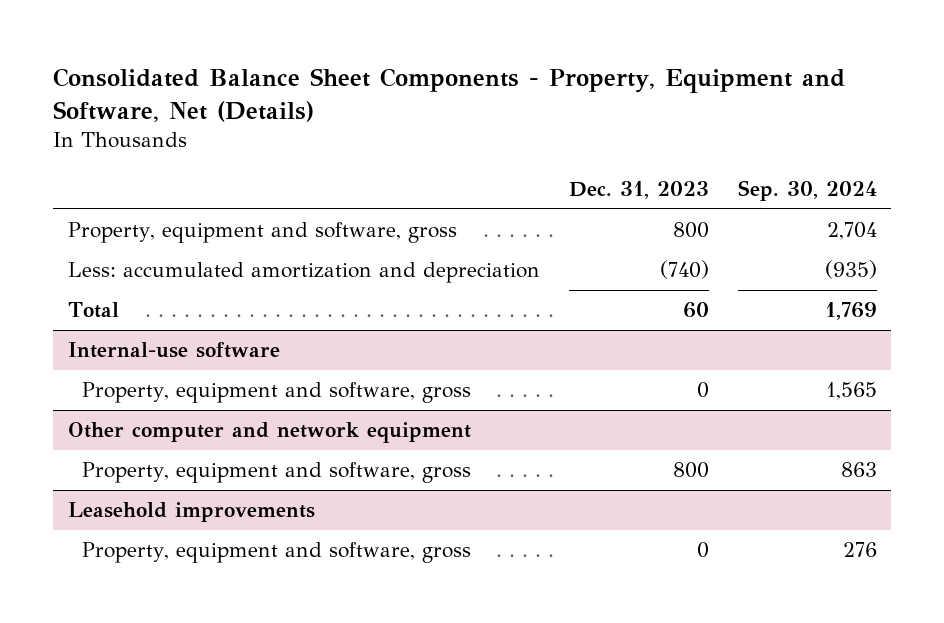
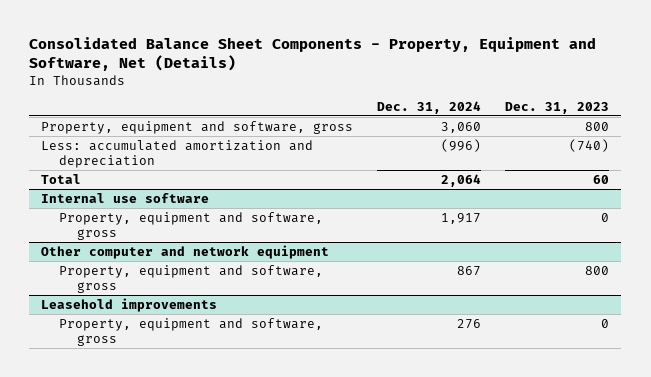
[737,180,877,202] Sep. 30, 2024 -> none
none -> [377,100,482,114] Dec. 31, 2024
[67,342,280,359] Internal-use software -> [41,192,210,203] Internal use software

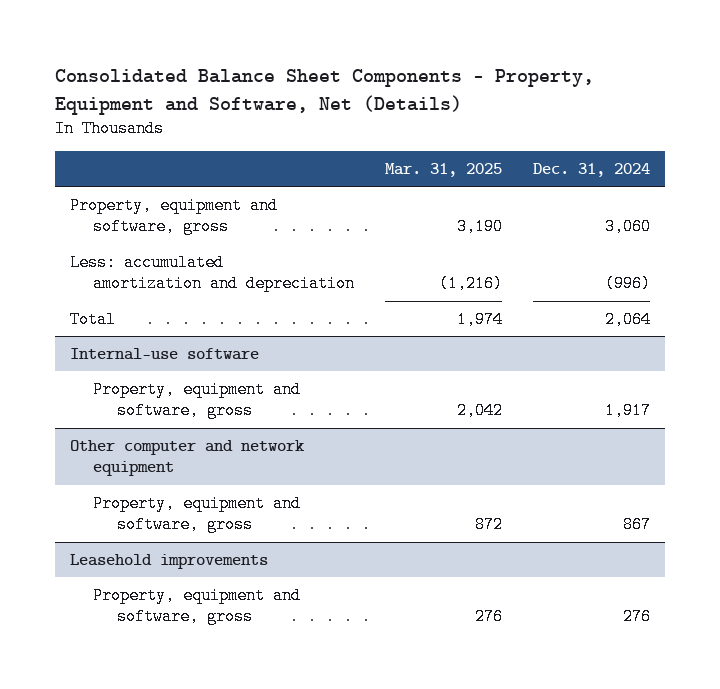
[505,101,610,114] Dec. 31, 2023 -> none
none -> [385,163,503,178] Mar. 31, 2025
[41,192,210,203] Internal use software -> [70,348,260,361] Internal-use software

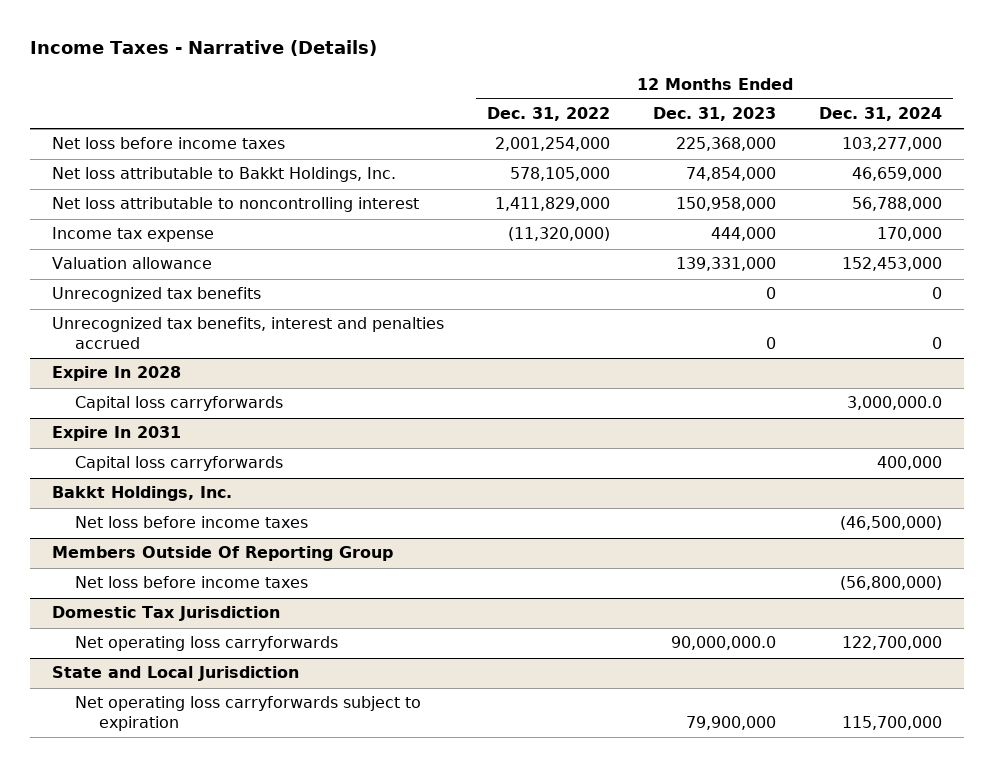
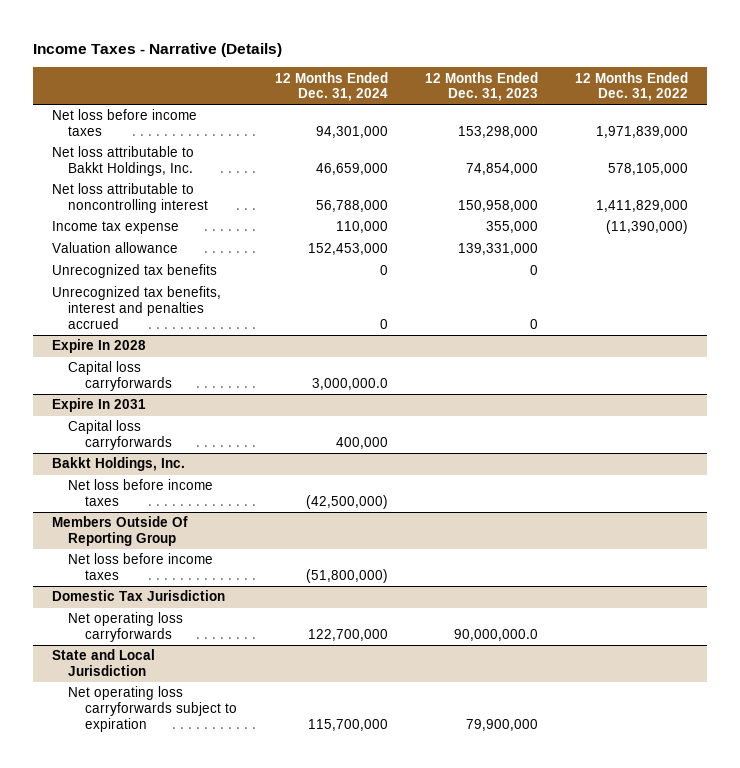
[494,137,610,152] 2,001,254,000 -> [596,126,689,139] 1,971,839,000
[676,137,777,152] 225,368,000 -> [457,126,538,139] 153,298,000
[842,137,943,152] 103,277,000 -> [315,126,388,139] 94,301,000
[507,227,610,242] (11,320,000) -> [606,220,689,235] (11,390,000)
[711,227,777,242] 444,000 -> [485,221,538,234] 355,000
[877,227,943,242] 170,000 -> [335,221,388,234] 110,000
[840,516,943,531] (46,500,000) -> [305,495,388,510] (42,500,000)
[840,576,943,591] (56,800,000) -> [305,569,388,584] (51,800,000)

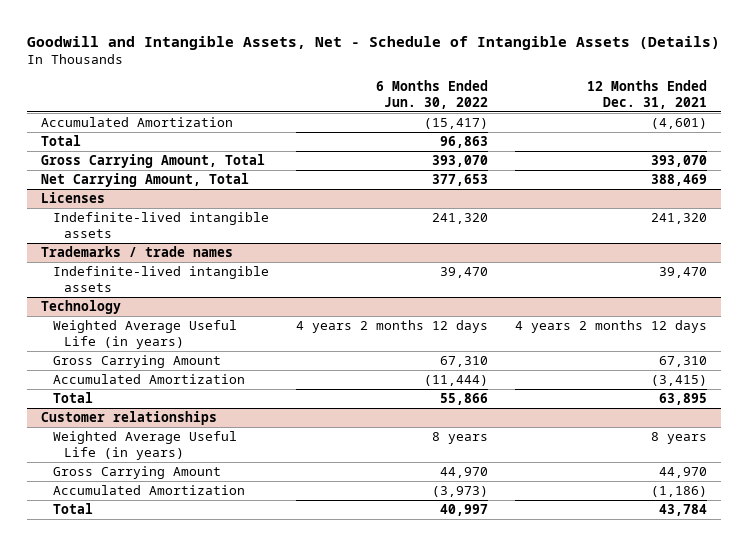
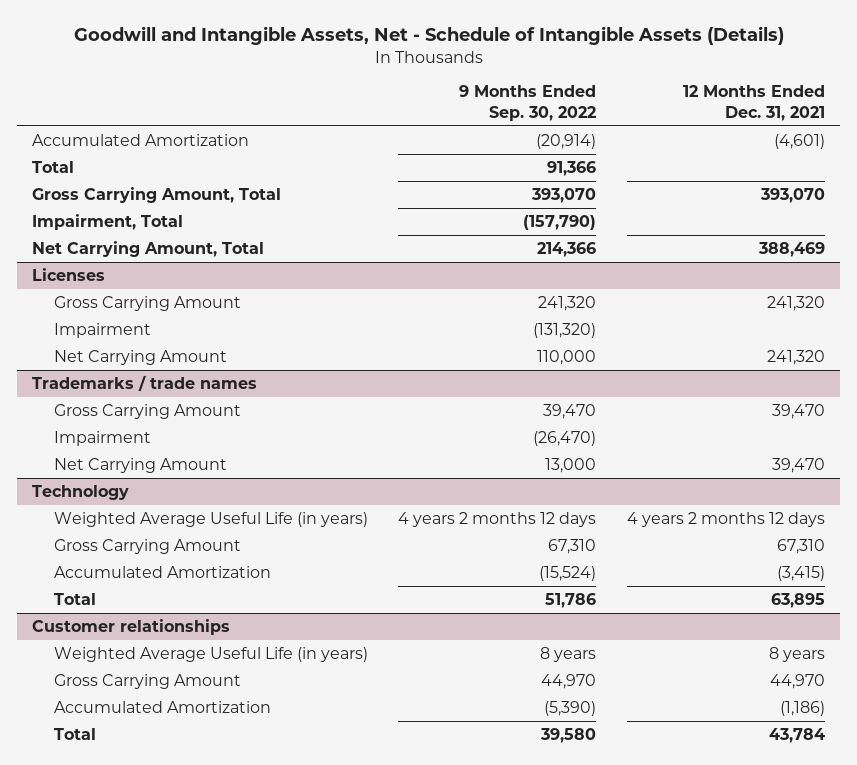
[375,80,488,109] 6 Months Ended Jun. 30, 2022 -> none
none -> [459,85,597,121] 9 Months Ended Sep. 30, 2022
none -> [32,213,184,230] Impairment, Total
none -> [53,295,241,311] Gross Carrying Amount
none -> [53,322,151,338] Impairment
[52,212,269,238] Indefinite-lived intangible assets -> [53,349,227,365] Net Carrying Amount
none -> [53,403,241,419] Gross Carrying Amount
none -> [53,430,151,446] Impairment
[52,266,269,292] Indefinite-lived intangible assets -> [53,457,227,473] Net Carrying Amount

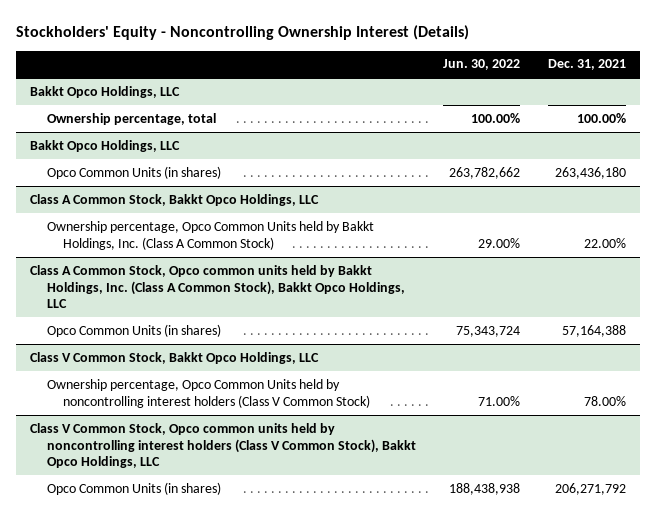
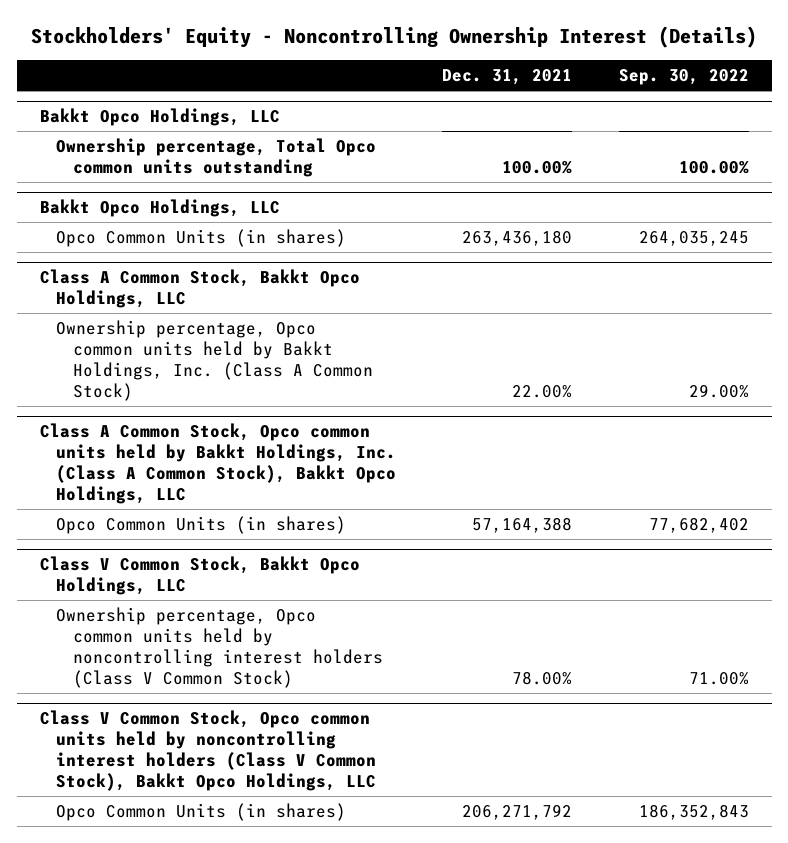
[443,59,521,71] Jun. 30, 2022 -> none
none -> [618,69,749,86] Sep. 30, 2022
[46,112,216,125] Ownership percentage, total -> [56,138,377,177] Ownership percentage, Total Opco common units outstanding
[46,220,374,250] Ownership percentage, Opco Common Units held by Bakkt Holdings, Inc. (Class A Common Stock) -> [56,320,373,401] Ownership percentage, Opco common units held by Bakkt Holdings, Inc. (Class A Common Stock)
[46,378,371,408] Ownership percentage, Opco Common Units held by noncontrolling interest holders (Class V Common Stock) -> [56,607,383,688] Ownership percentage, Opco common units held by noncontrolling interest holders (Class V Common Stock)

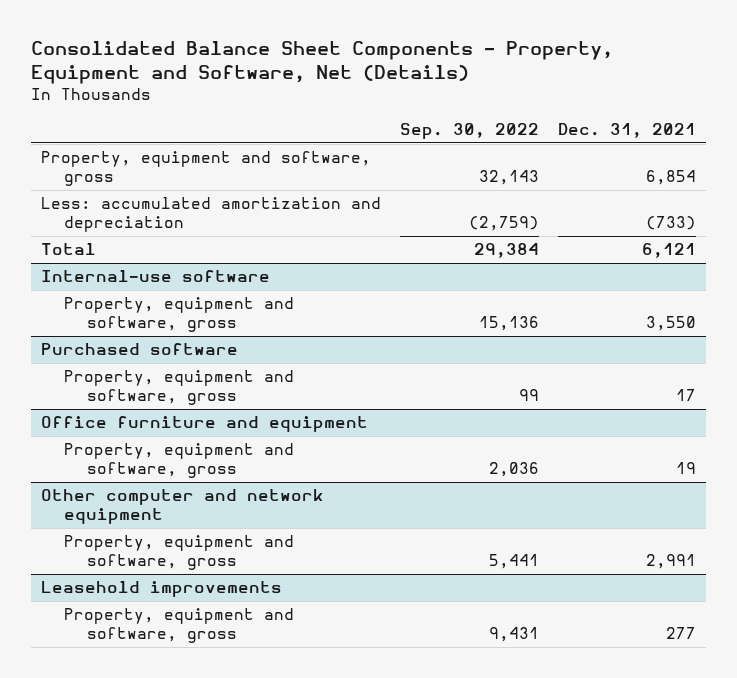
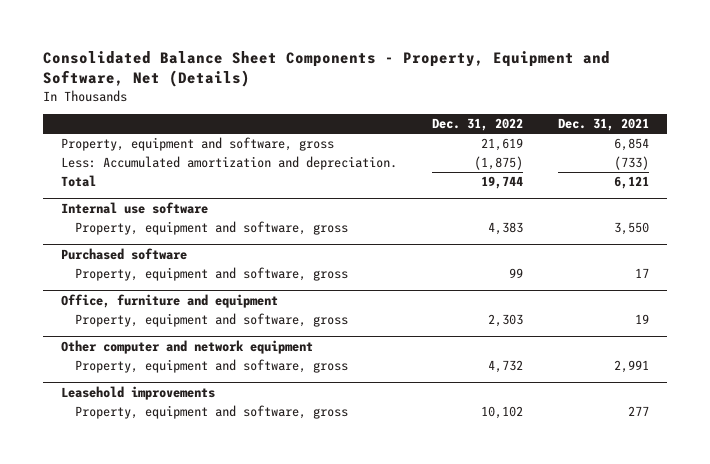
[400,122,540,139] Sep. 30, 2022 -> none
none -> [432,117,524,131] Dec. 31, 2022
[40,197,381,233] Less: accumulated amortization and depreciation -> [60,156,397,171] Less: Accumulated amortization and depreciation.
[40,270,270,283] Internal-use software -> [60,201,208,214] Internal use software
[40,416,368,433] Office furniture and equipment -> [60,293,278,308] Office, furniture and equipment

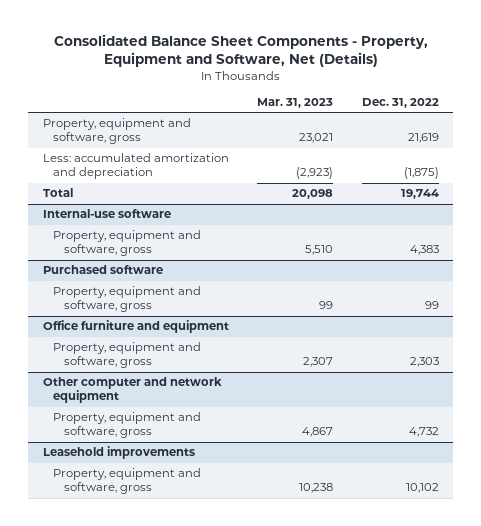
[558,117,650,131] Dec. 31, 2021 -> none
none -> [257,97,334,108] Mar. 31, 2023
[60,156,397,171] Less: Accumulated amortization and depreciation. -> [42,153,229,180] Less: accumulated amortization and depreciation
[60,201,208,214] Internal use software -> [42,209,171,219] Internal-use software
[60,293,278,308] Office, furniture and equipment -> [42,320,229,334] Office furniture and equipment

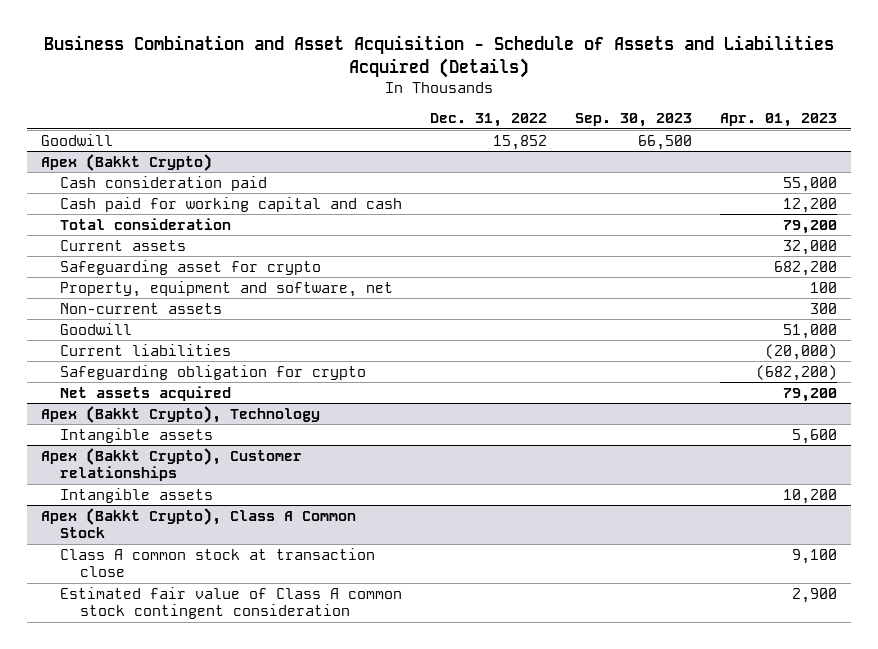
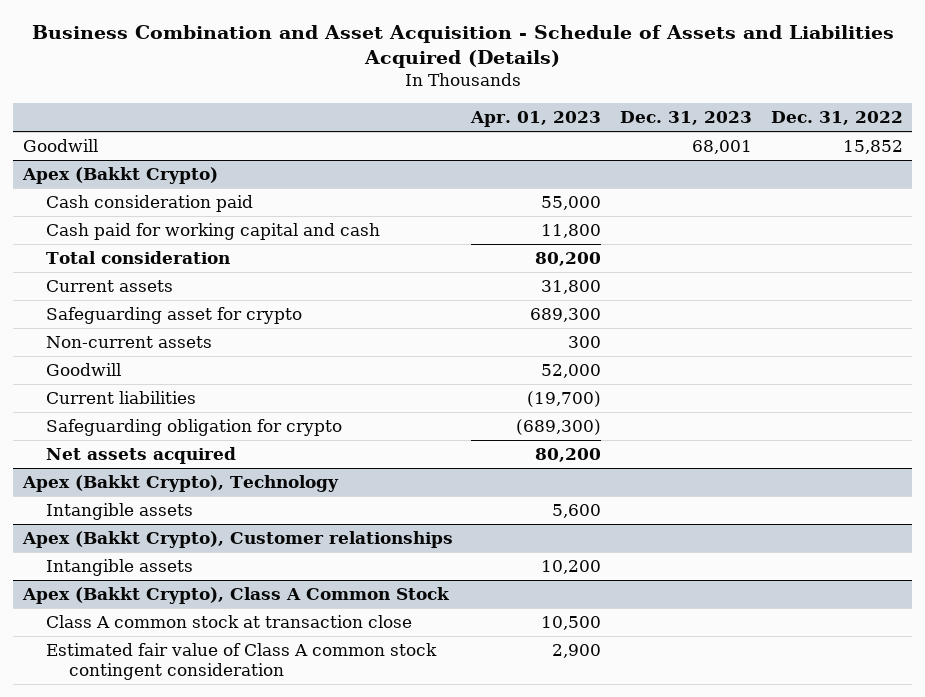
[575,113,693,128] Sep. 30, 2023 -> none
none -> [619,111,752,126] Dec. 31, 2023
[60,280,394,297] Property, equipment and software, net -> none
[782,197,837,213] 12,200 -> [541,224,602,239] 11,800
[782,219,837,234] 79,200 -> [535,252,602,267] 80,200
[782,239,837,255] 32,000 -> [541,280,602,295] 31,800
[773,260,837,276] 682,200 -> [530,308,602,323] 689,300
[782,323,837,339] 51,000 -> [541,364,602,379] 52,000
[764,343,837,360] (20,000) -> [527,391,602,408] (19,700)
[755,364,837,381] (682,200) -> [516,419,602,436] (689,300)
[782,387,837,402] 79,200 -> [535,448,602,463] 80,200
[791,548,837,564] 9,100 -> [541,616,602,631] 10,500

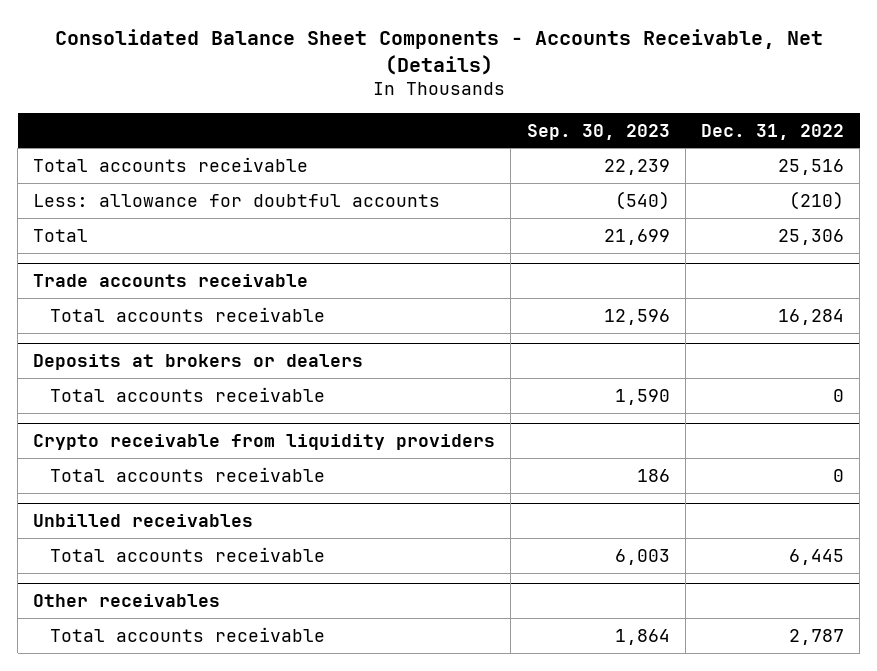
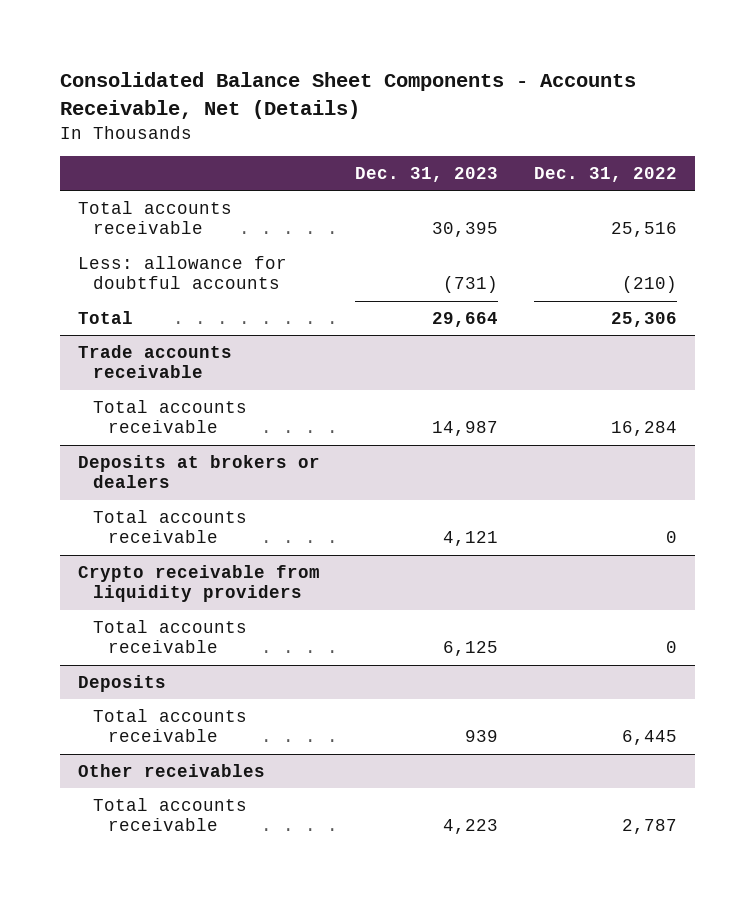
[526,123,670,140] Sep. 30, 2023 -> none
none -> [355,167,499,183] Dec. 31, 2023
[33,514,254,528] Unbilled receivables -> [77,674,166,692] Deposits

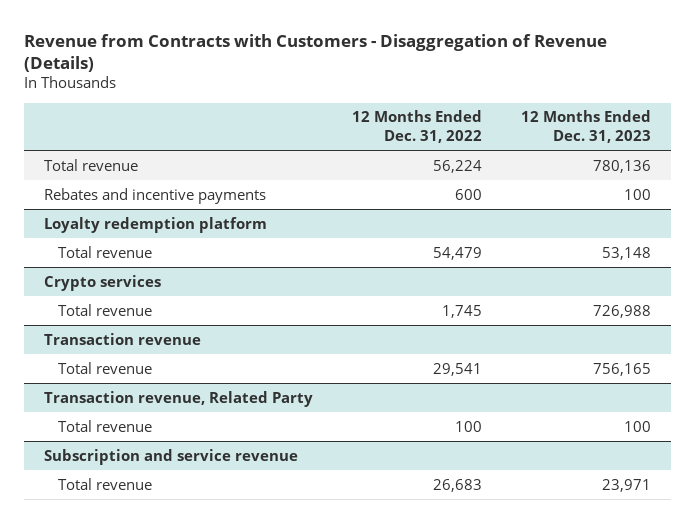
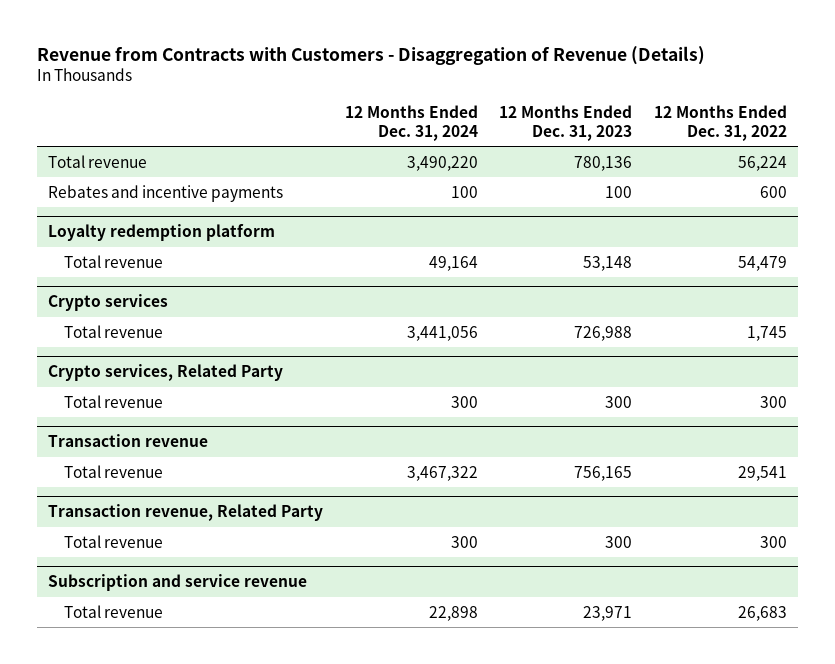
none -> [344,104,478,141] 12 Months Ended Dec. 31, 2024
none -> [47,364,283,382] Crypto services, Related Party
none -> [63,394,163,408] Total revenue
[455,420,483,432] 100 -> [760,535,788,548] 300
[624,420,652,432] 100 -> [605,535,633,548] 300

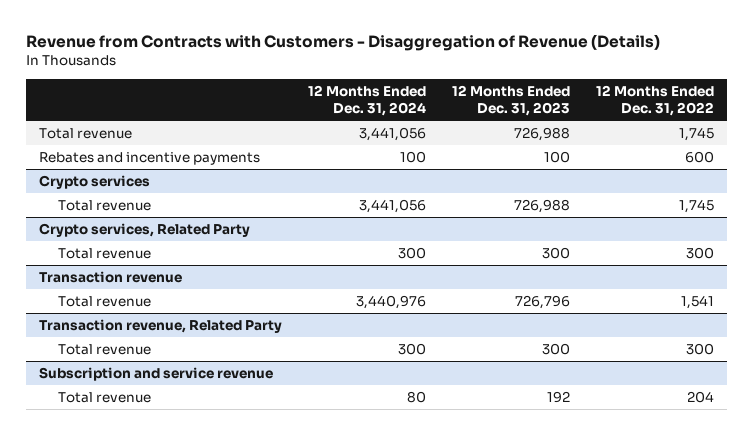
[406,155,478,171] 3,490,220 -> [359,126,427,141] 3,441,056
[574,155,633,171] 780,136 -> [514,126,571,141] 726,988
[738,155,788,171] 56,224 -> [679,126,715,141] 1,745
[47,224,275,242] Loyalty redemption platform -> none
[63,254,163,268] Total revenue -> none
[406,465,478,481] 3,467,322 -> [356,294,427,309] 3,440,976
[574,465,633,481] 756,165 -> [515,294,571,309] 726,796
[738,465,788,481] 29,541 -> [681,294,715,309] 1,541
[428,605,478,621] 22,898 -> [407,390,427,403] 80
[583,605,633,621] 23,971 -> [547,390,571,403] 192
[738,605,788,621] 26,683 -> [687,390,715,403] 204

